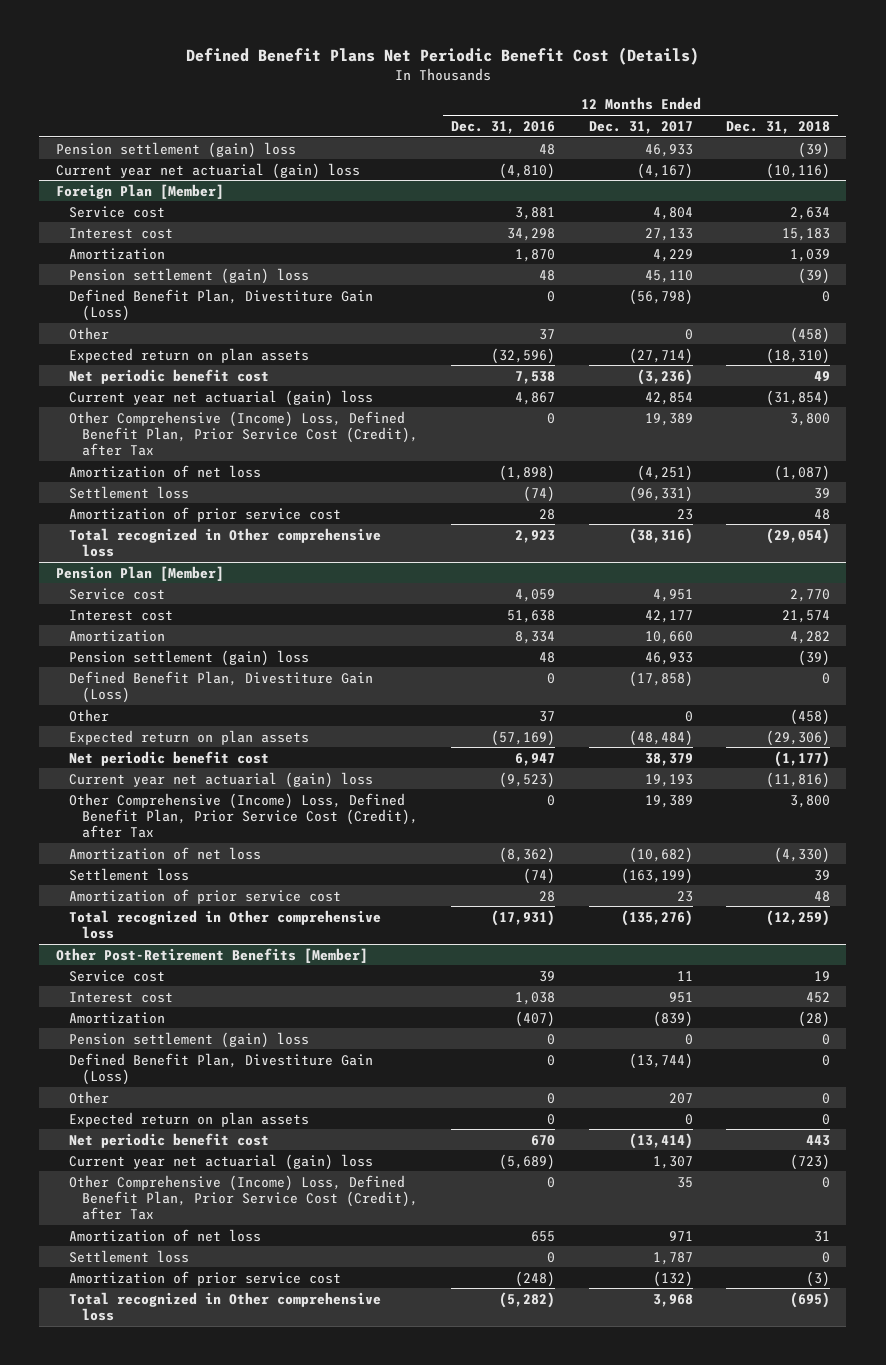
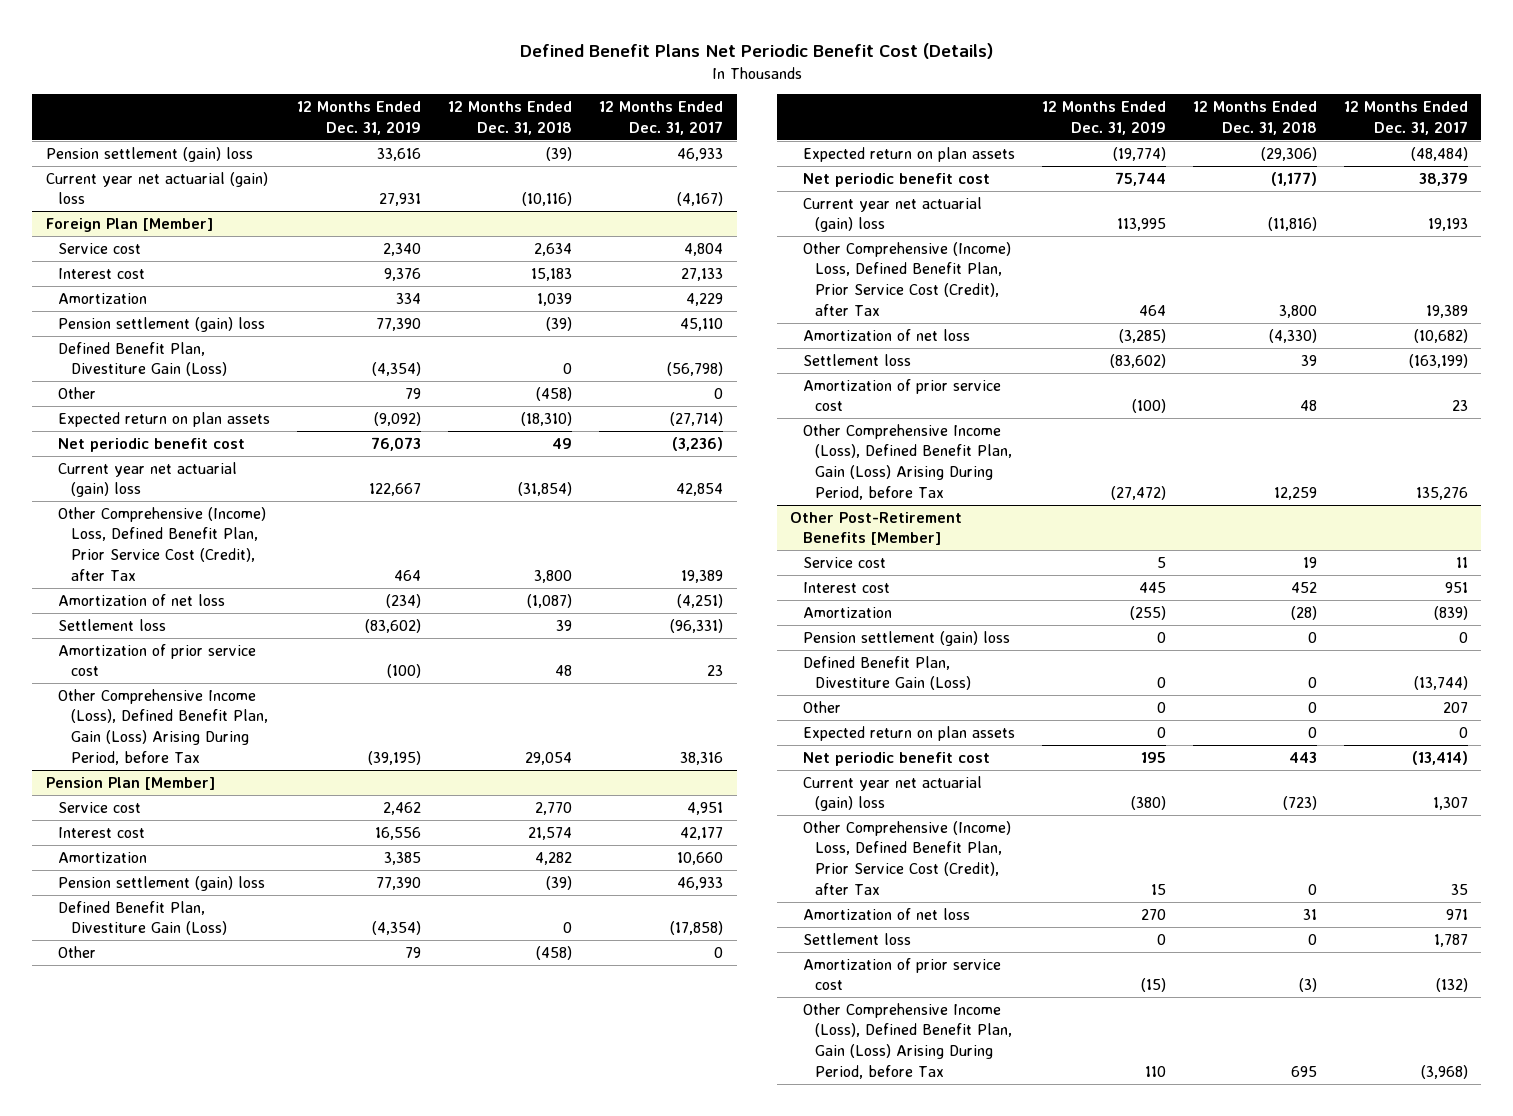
[451,120,556,134] Dec. 31, 2016 -> none
none -> [297,101,422,135] 12 Months Ended Dec. 31, 2019
[69,527,382,557] Total recognized in Other comprehensive loss -> none
none -> [58,688,268,765] Other Comprehensive Income (Loss), Defined Benefit Plan, Gain (Loss) Arising During Period, before Tax
[69,909,382,939] Total recognized in Other comprehensive loss -> none
none -> [802,423,1013,500] Other Comprehensive Income (Loss), Defined Benefit Plan, Gain (Loss) Arising During Period, before Tax
[69,1291,382,1321] Total recognized in Other comprehensive loss -> none
none -> [802,1002,1013,1079] Other Comprehensive Income (Loss), Defined Benefit Plan, Gain (Loss) Arising During Period, before Tax

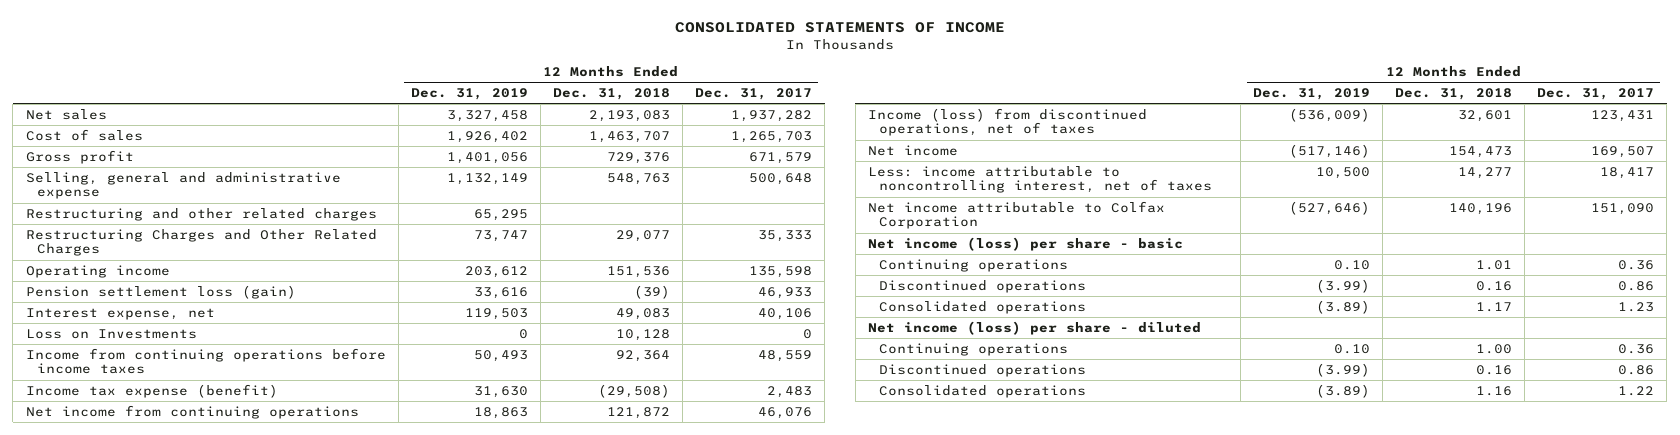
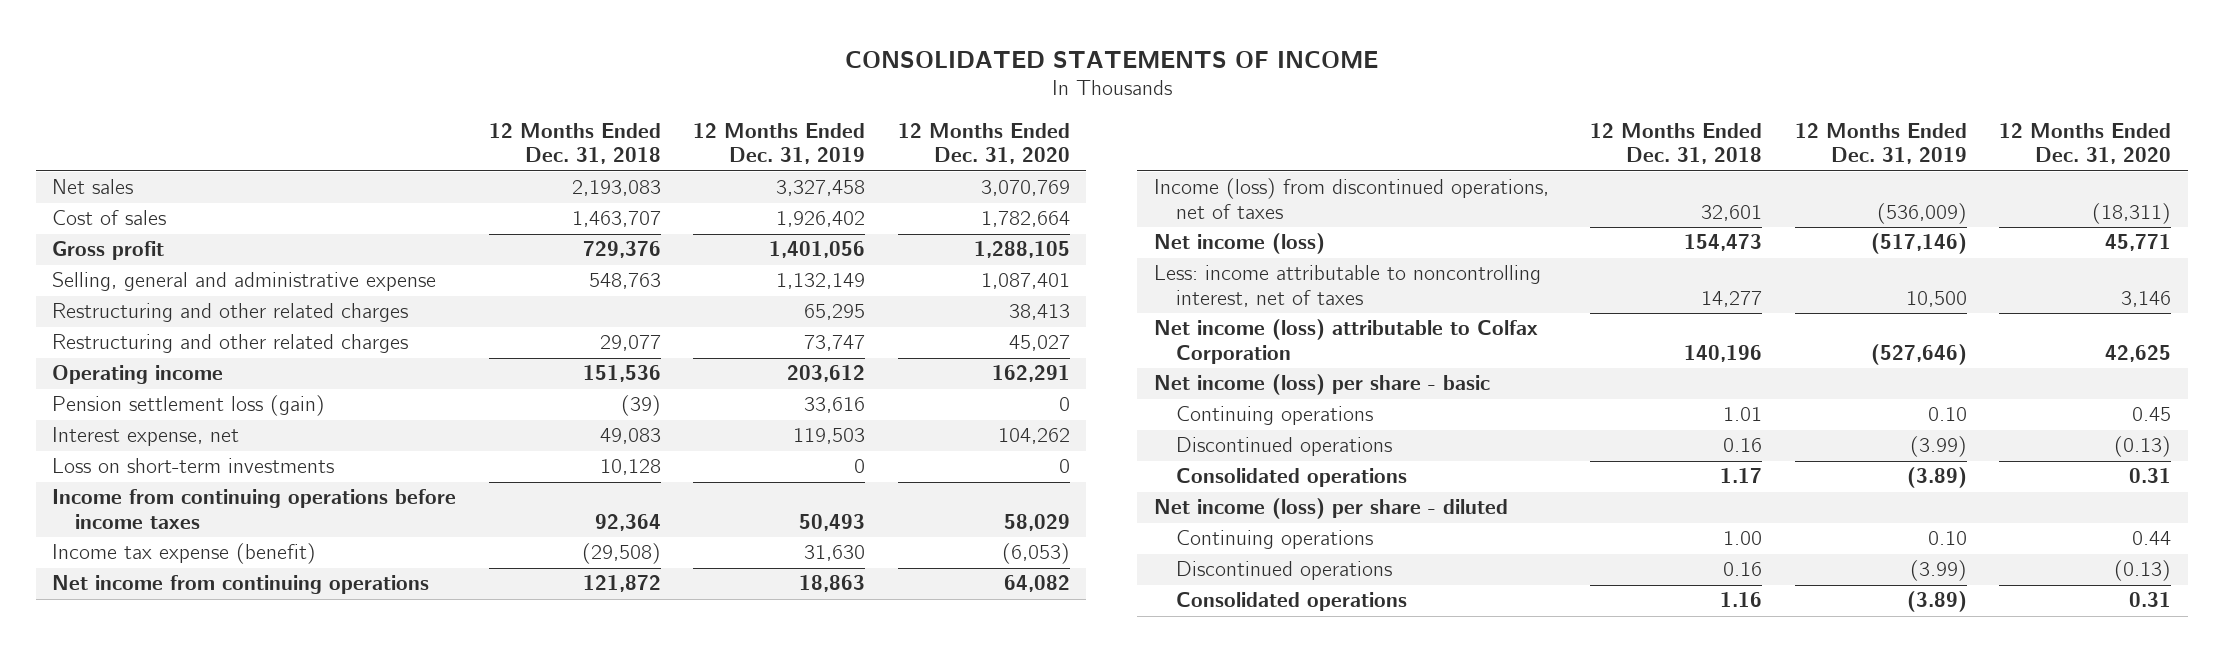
[694,88,812,101] Dec. 31, 2017 -> none
none -> [898,123,1071,165] 12 Months Ended Dec. 31, 2020
[25,228,377,257] Restructuring Charges and Other Related Charges -> [52,334,409,354] Restructuring and other related charges
[25,328,197,339] Loss on Investments -> [52,458,335,474] Loss on short-term investments
[867,144,958,156] Net income -> [1153,233,1325,255] Net income (loss)
[867,200,1165,230] Net income attributable to Colfax Corporation -> [1153,319,1538,364] Net income (loss) attributable to Colfax Corporation

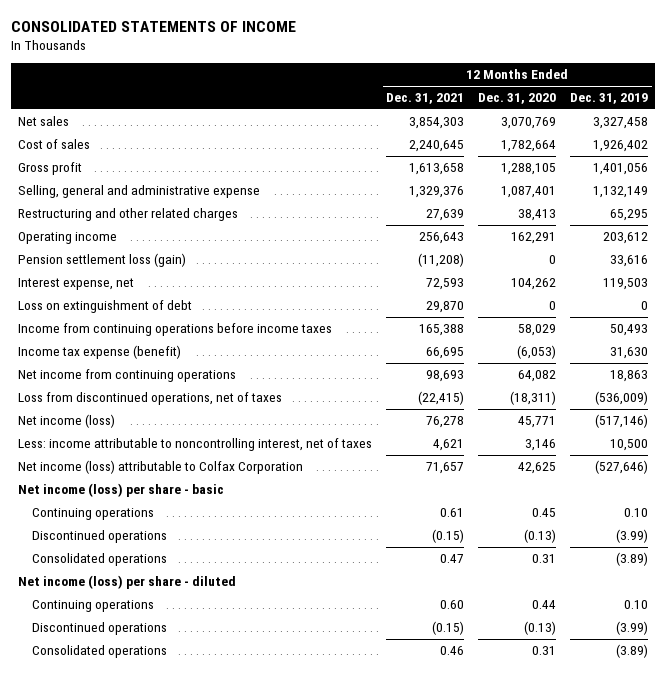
[488,123,661,165] 12 Months Ended Dec. 31, 2018 -> none
none -> [386,93,465,105] Dec. 31, 2021
[52,334,409,354] Restructuring and other related charges -> none
[52,458,335,474] Loss on short-term investments -> none
none -> [18,300,193,314] Loss on extinguishment of debt
[1153,178,1549,219] Income (loss) from discontinued operations, net of taxes -> [18,392,283,406] Loss from discontinued operations, net of taxes

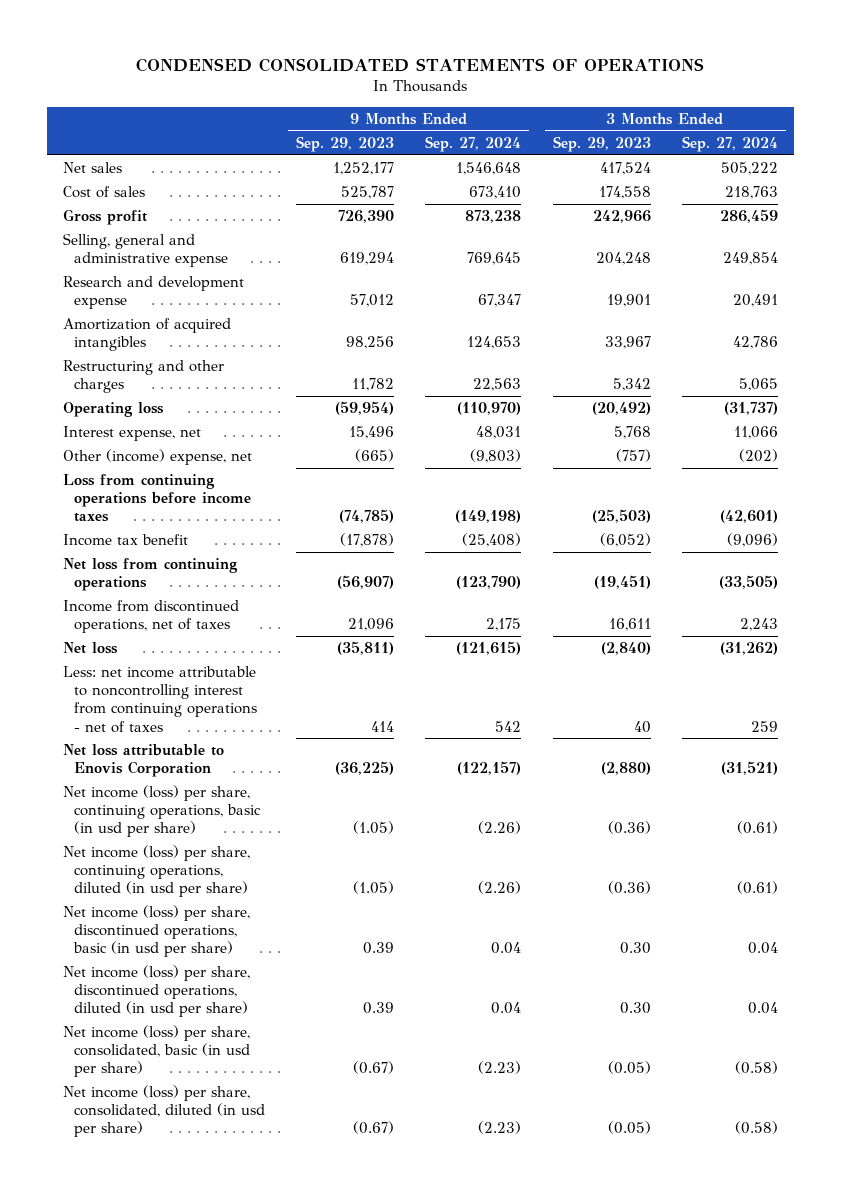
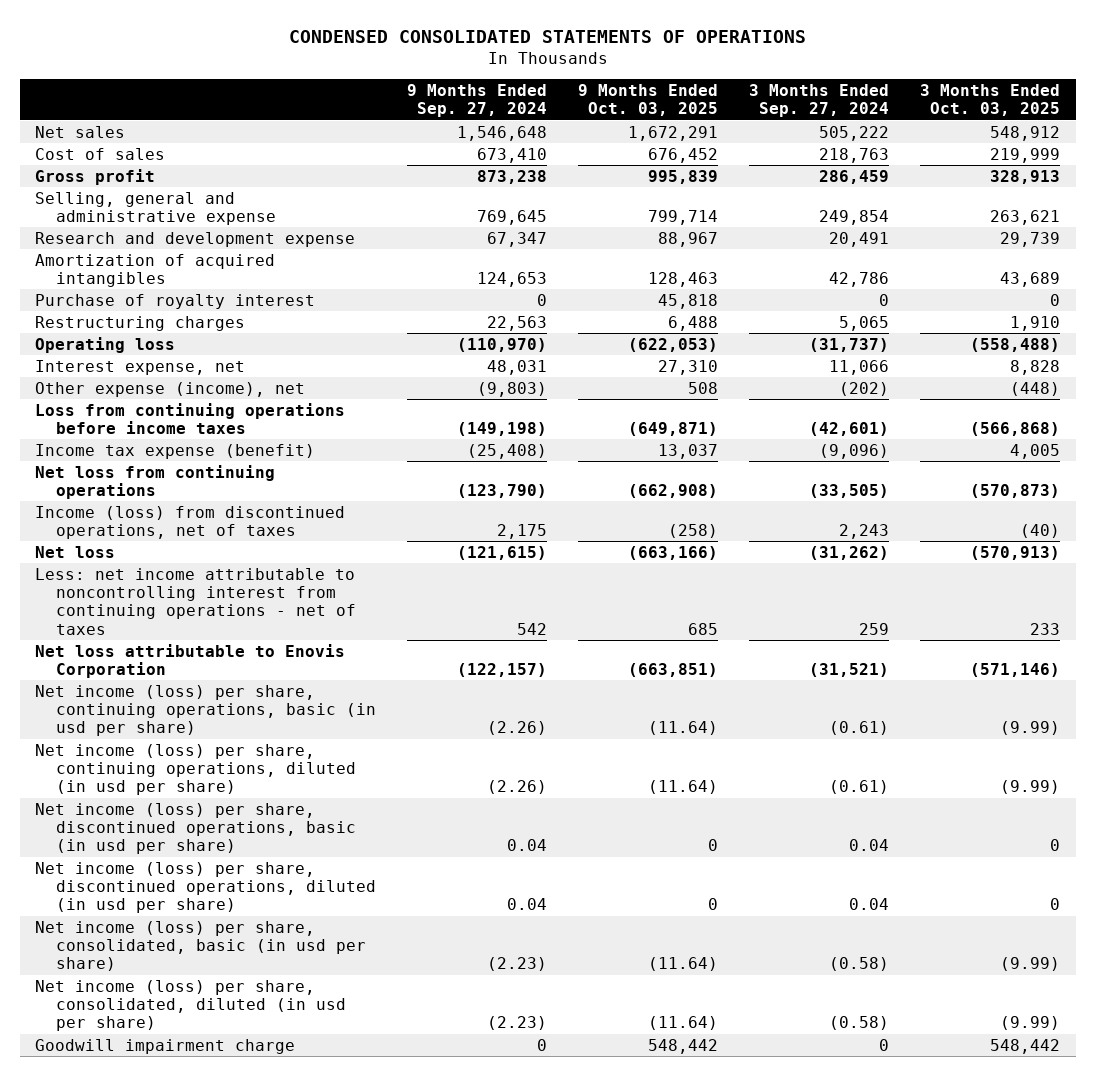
[296,135,395,152] Sep. 29, 2023 -> none
[552,135,651,152] Sep. 29, 2023 -> none
none -> [578,84,719,117] 9 Months Ended Oct. 03, 2025
none -> [920,84,1061,117] 3 Months Ended Oct. 03, 2025
none -> [35,293,316,309] Purchase of royalty interest
[62,360,224,394] Restructuring and other charges -> [35,315,246,331] Restructuring charges
[62,449,252,466] Other (income) expense, net -> [35,381,306,397] Other expense (income), net
[62,534,188,547] Income tax benefit -> [35,443,316,459] Income tax expense (benefit)
[62,600,239,634] Income from discontinued operations, net of taxes -> [35,505,346,539] Income (loss) from discontinued operations, net of taxes
none -> [35,1038,296,1054] Goodwill impairment charge

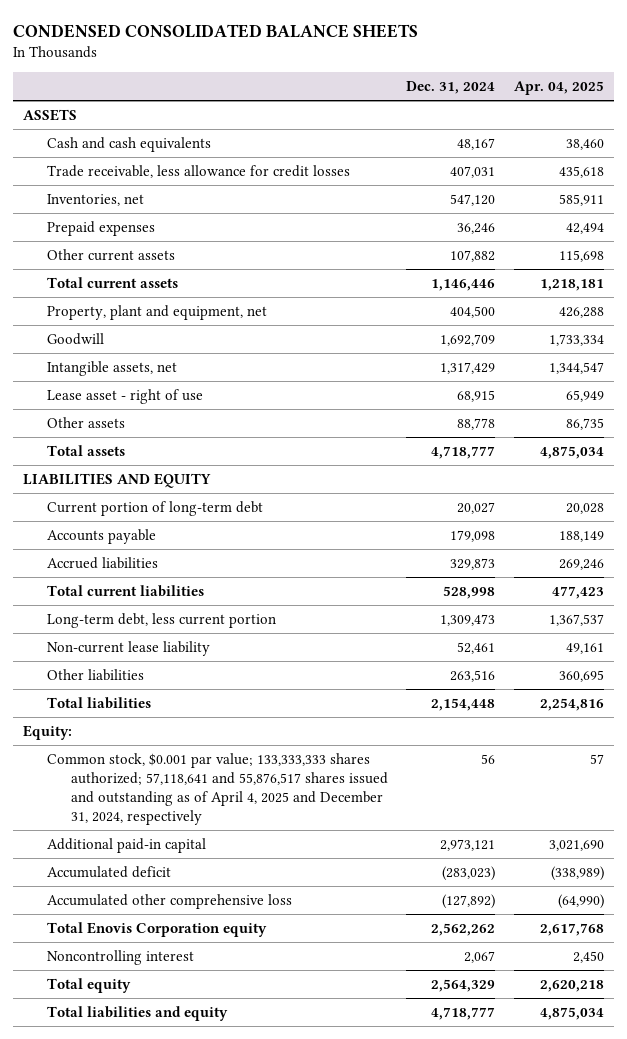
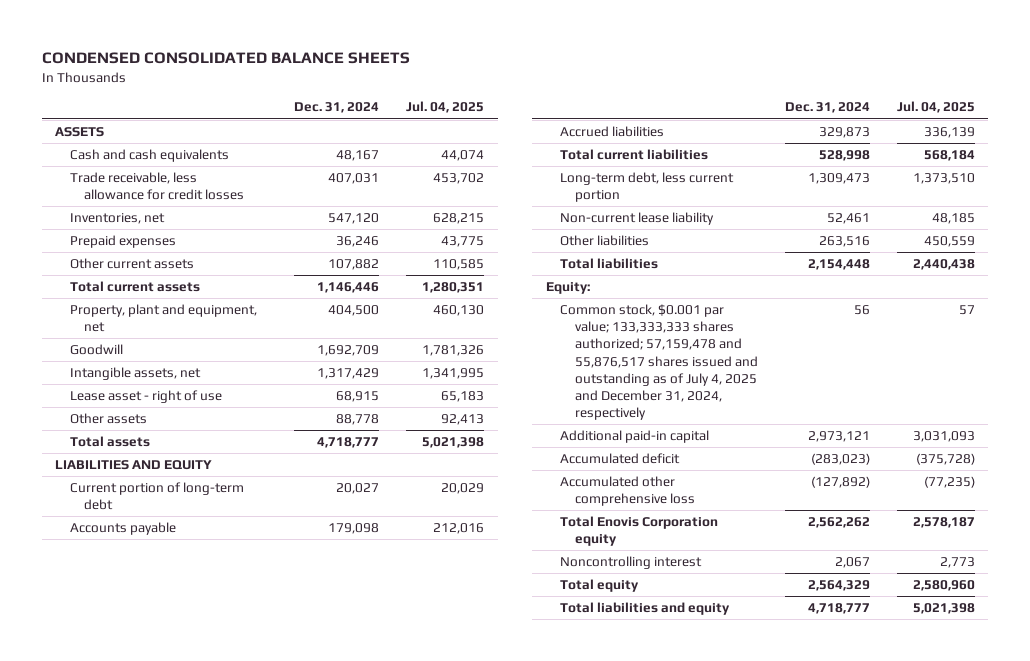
[514,81,605,96] Apr. 04, 2025 -> none
none -> [406,101,485,114] Jul. 04, 2025
[46,752,388,826] Common stock, $0.001 par value; 133,333,333 shares authorized; 57,118,641 and 55,876,517 shares issued and outstanding as of April 4, 2025 and December 31, 2024, respectively -> [560,304,758,420] Common stock, $0.001 par value; 133,333,333 shares authorized; 57,159,478 and 55,876,517 shares issued and outstanding as of July 4, 2025 and December 31, 2024, respectively

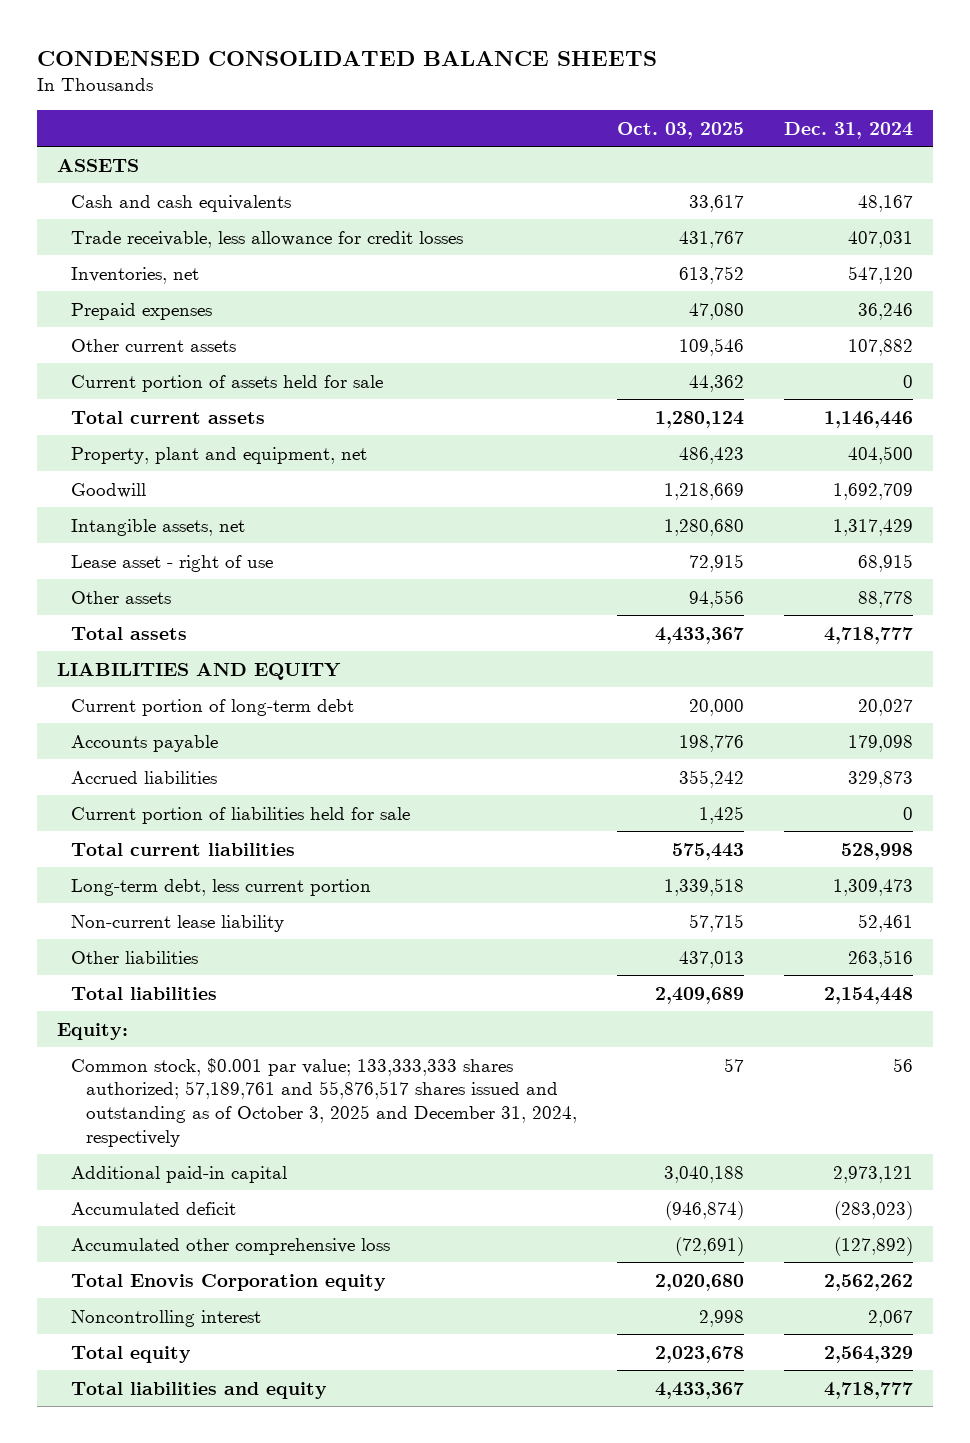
[406,101,485,114] Jul. 04, 2025 -> none
none -> [616,121,744,139] Oct. 03, 2025
none -> [71,374,384,392] Current portion of assets held for sale
none -> [71,806,411,824] Current portion of liabilities held for sale
[560,304,758,420] Common stock, $0.001 par value; 133,333,333 shares authorized; 57,159,478 and 55,876,517 shares issued and outstanding as of July 4, 2025 and December 31, 2024, respectively -> [71,1057,577,1147] Common stock, $0.001 par value; 133,333,333 shares authorized; 57,189,761 and 55,876,517 shares issued and outstanding as of October 3, 2025 and December 31, 2024, respectively

